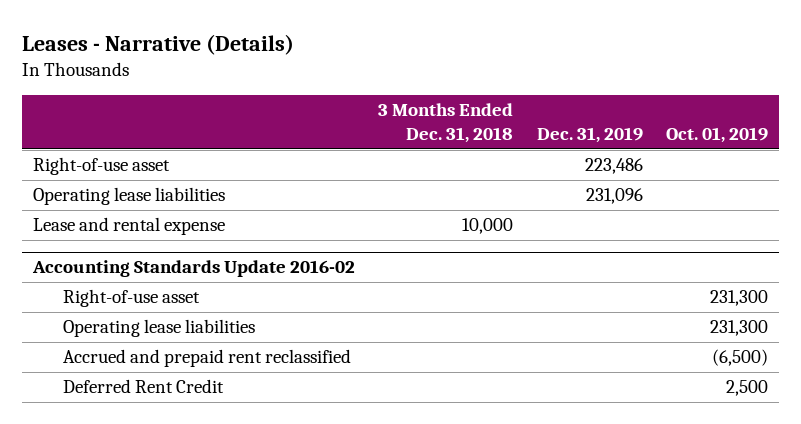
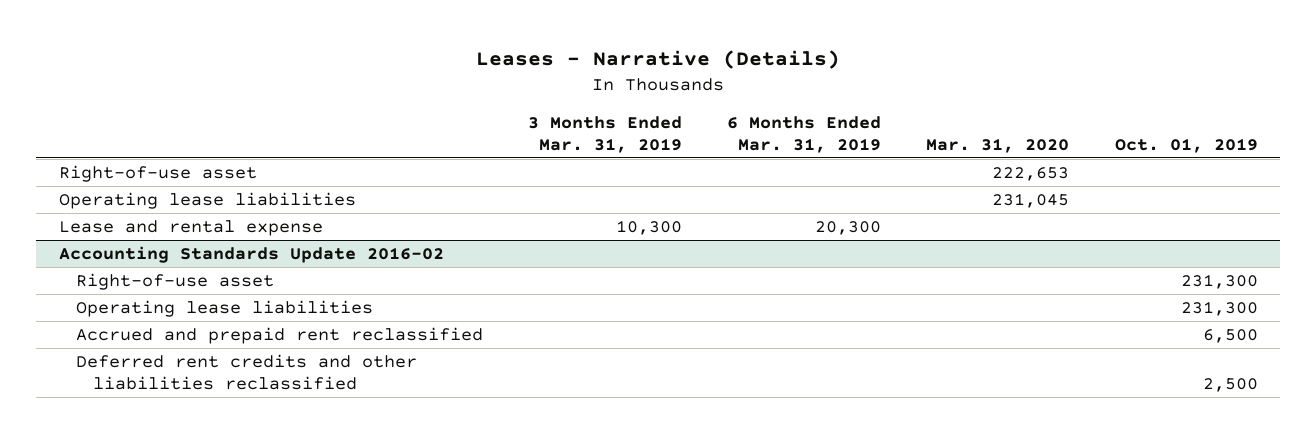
[378,102,514,144] 3 Months Ended Dec. 31, 2018 -> none
[536,127,643,144] Dec. 31, 2019 -> none
none -> [527,115,682,153] 3 Months Ended Mar. 31, 2019
none -> [727,115,882,153] 6 Months Ended Mar. 31, 2019
none -> [926,137,1070,153] Mar. 31, 2020
[711,349,768,367] (6,500) -> [1202,328,1258,343] 6,500
[62,379,224,394] Deferred Rent Credit -> [75,353,417,390] Deferred rent credits and other liabilities reclassified

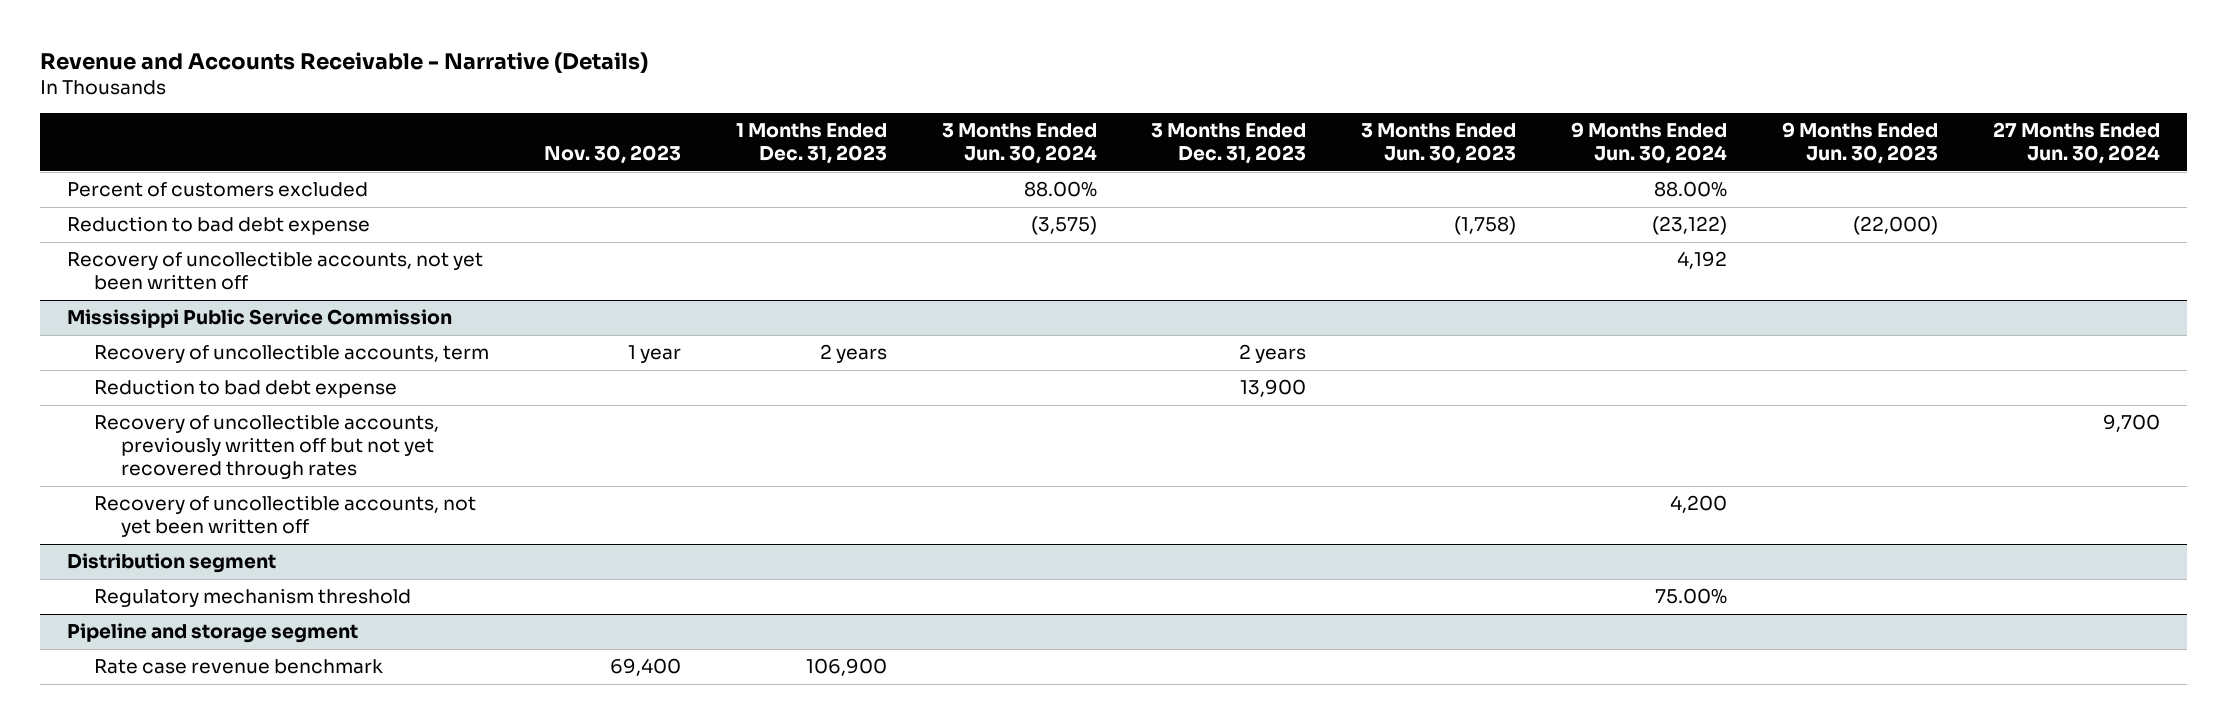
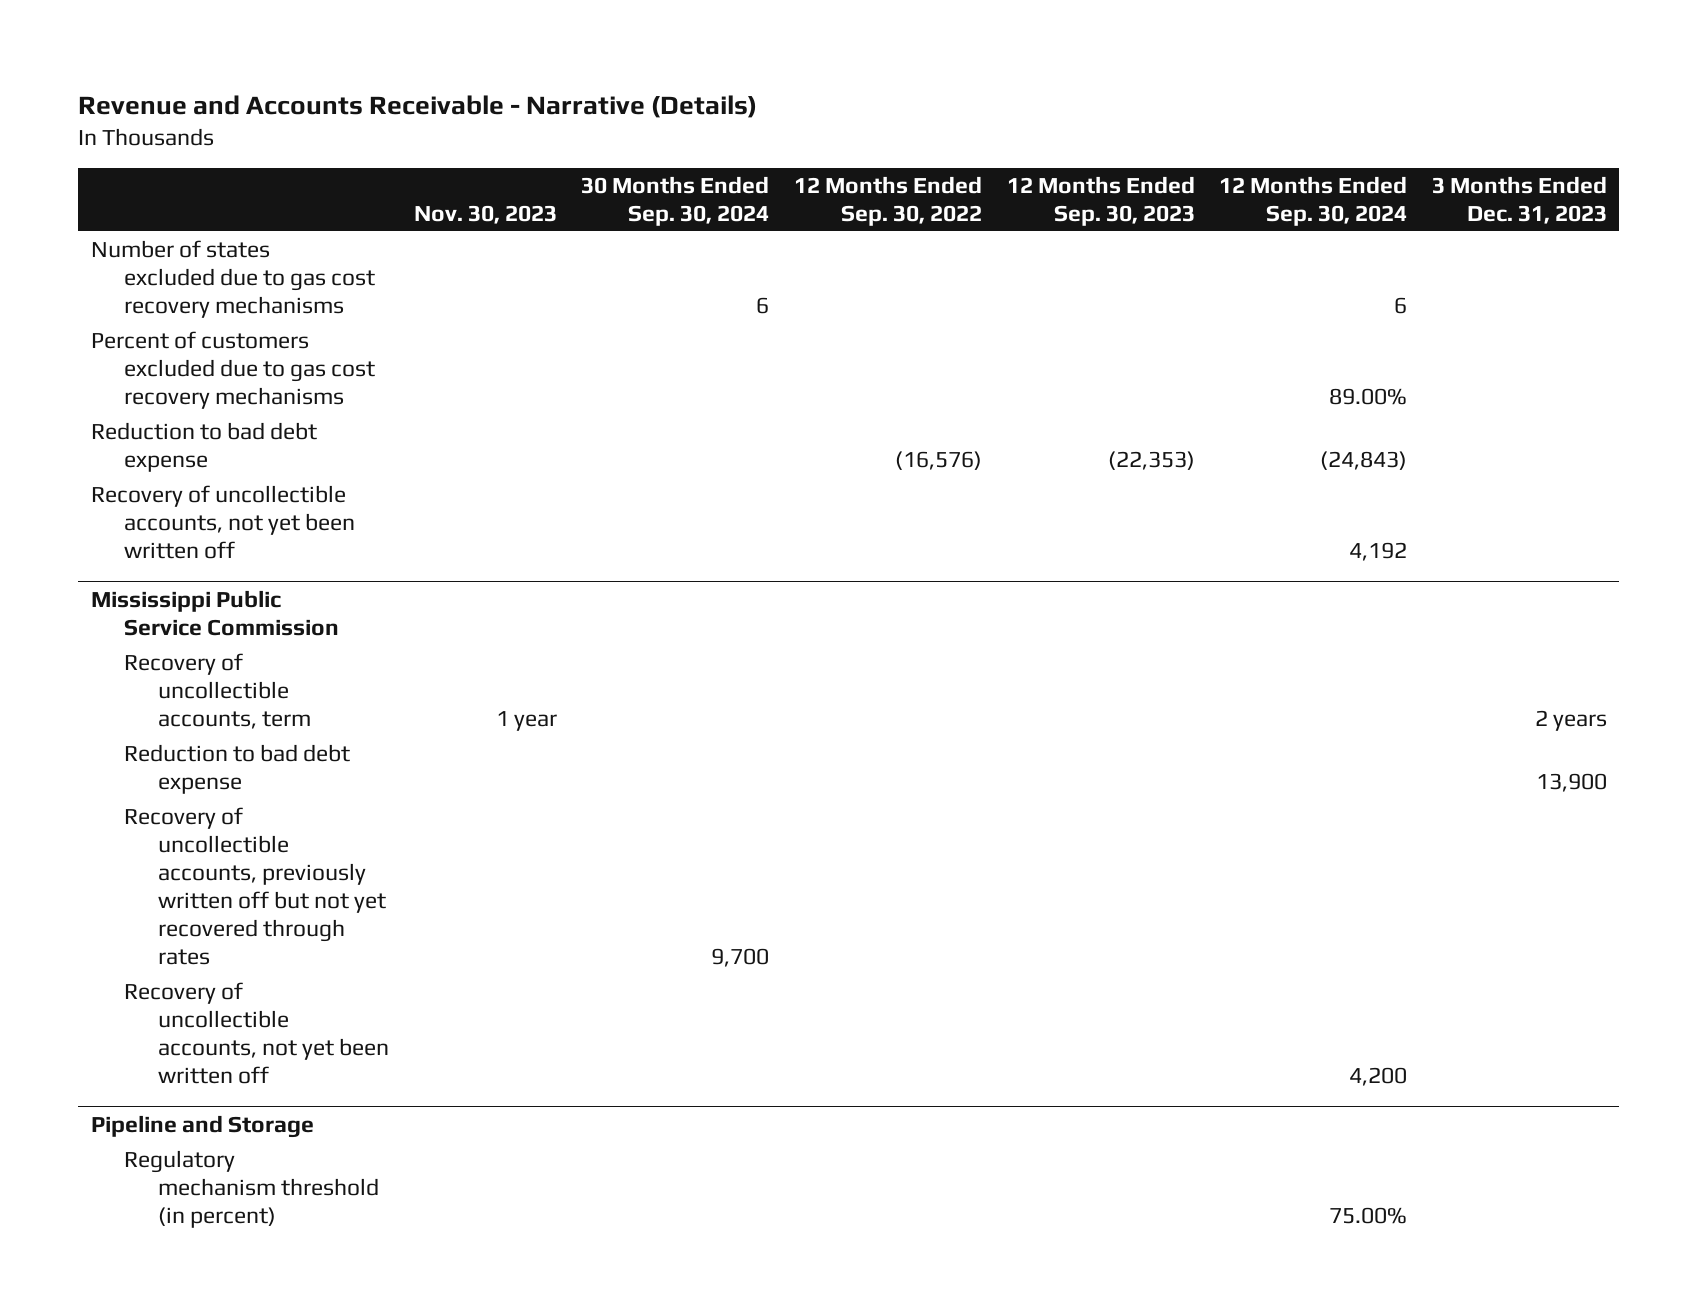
[735,123,887,165] 1 Months Ended Dec. 31, 2023 -> none
[941,123,1097,165] 3 Months Ended Jun. 30, 2024 -> none
[1361,123,1517,165] 3 Months Ended Jun. 30, 2023 -> none
[1571,122,1728,165] 9 Months Ended Jun. 30, 2024 -> none
[1782,122,1939,165] 9 Months Ended Jun. 30, 2023 -> none
[1992,122,2160,165] 27 Months Ended Jun. 30, 2024 -> none
none -> [581,175,770,226] 30 Months Ended Sep. 30, 2024
none -> [794,175,983,226] 12 Months Ended Sep. 30, 2022
none -> [1006,175,1195,226] 12 Months Ended Sep. 30, 2023
none -> [1219,175,1408,226] 12 Months Ended Sep. 30, 2024
[67,182,369,198] Percent of customers excluded -> none
none -> [90,240,376,318] Number of states excluded due to gas cost recovery mechanisms
none -> [90,331,376,409] Percent of customers excluded due to gas cost recovery mechanisms
[67,553,277,574] Distribution segment -> none
[94,588,412,608] Regulatory mechanism threshold -> none
[94,659,384,675] Rate case revenue benchmark -> none
[67,623,359,644] Pipeline and storage segment -> [90,1115,314,1139] Pipeline and Storage
none -> [124,1150,380,1228] Regulatory mechanism threshold (in percent)

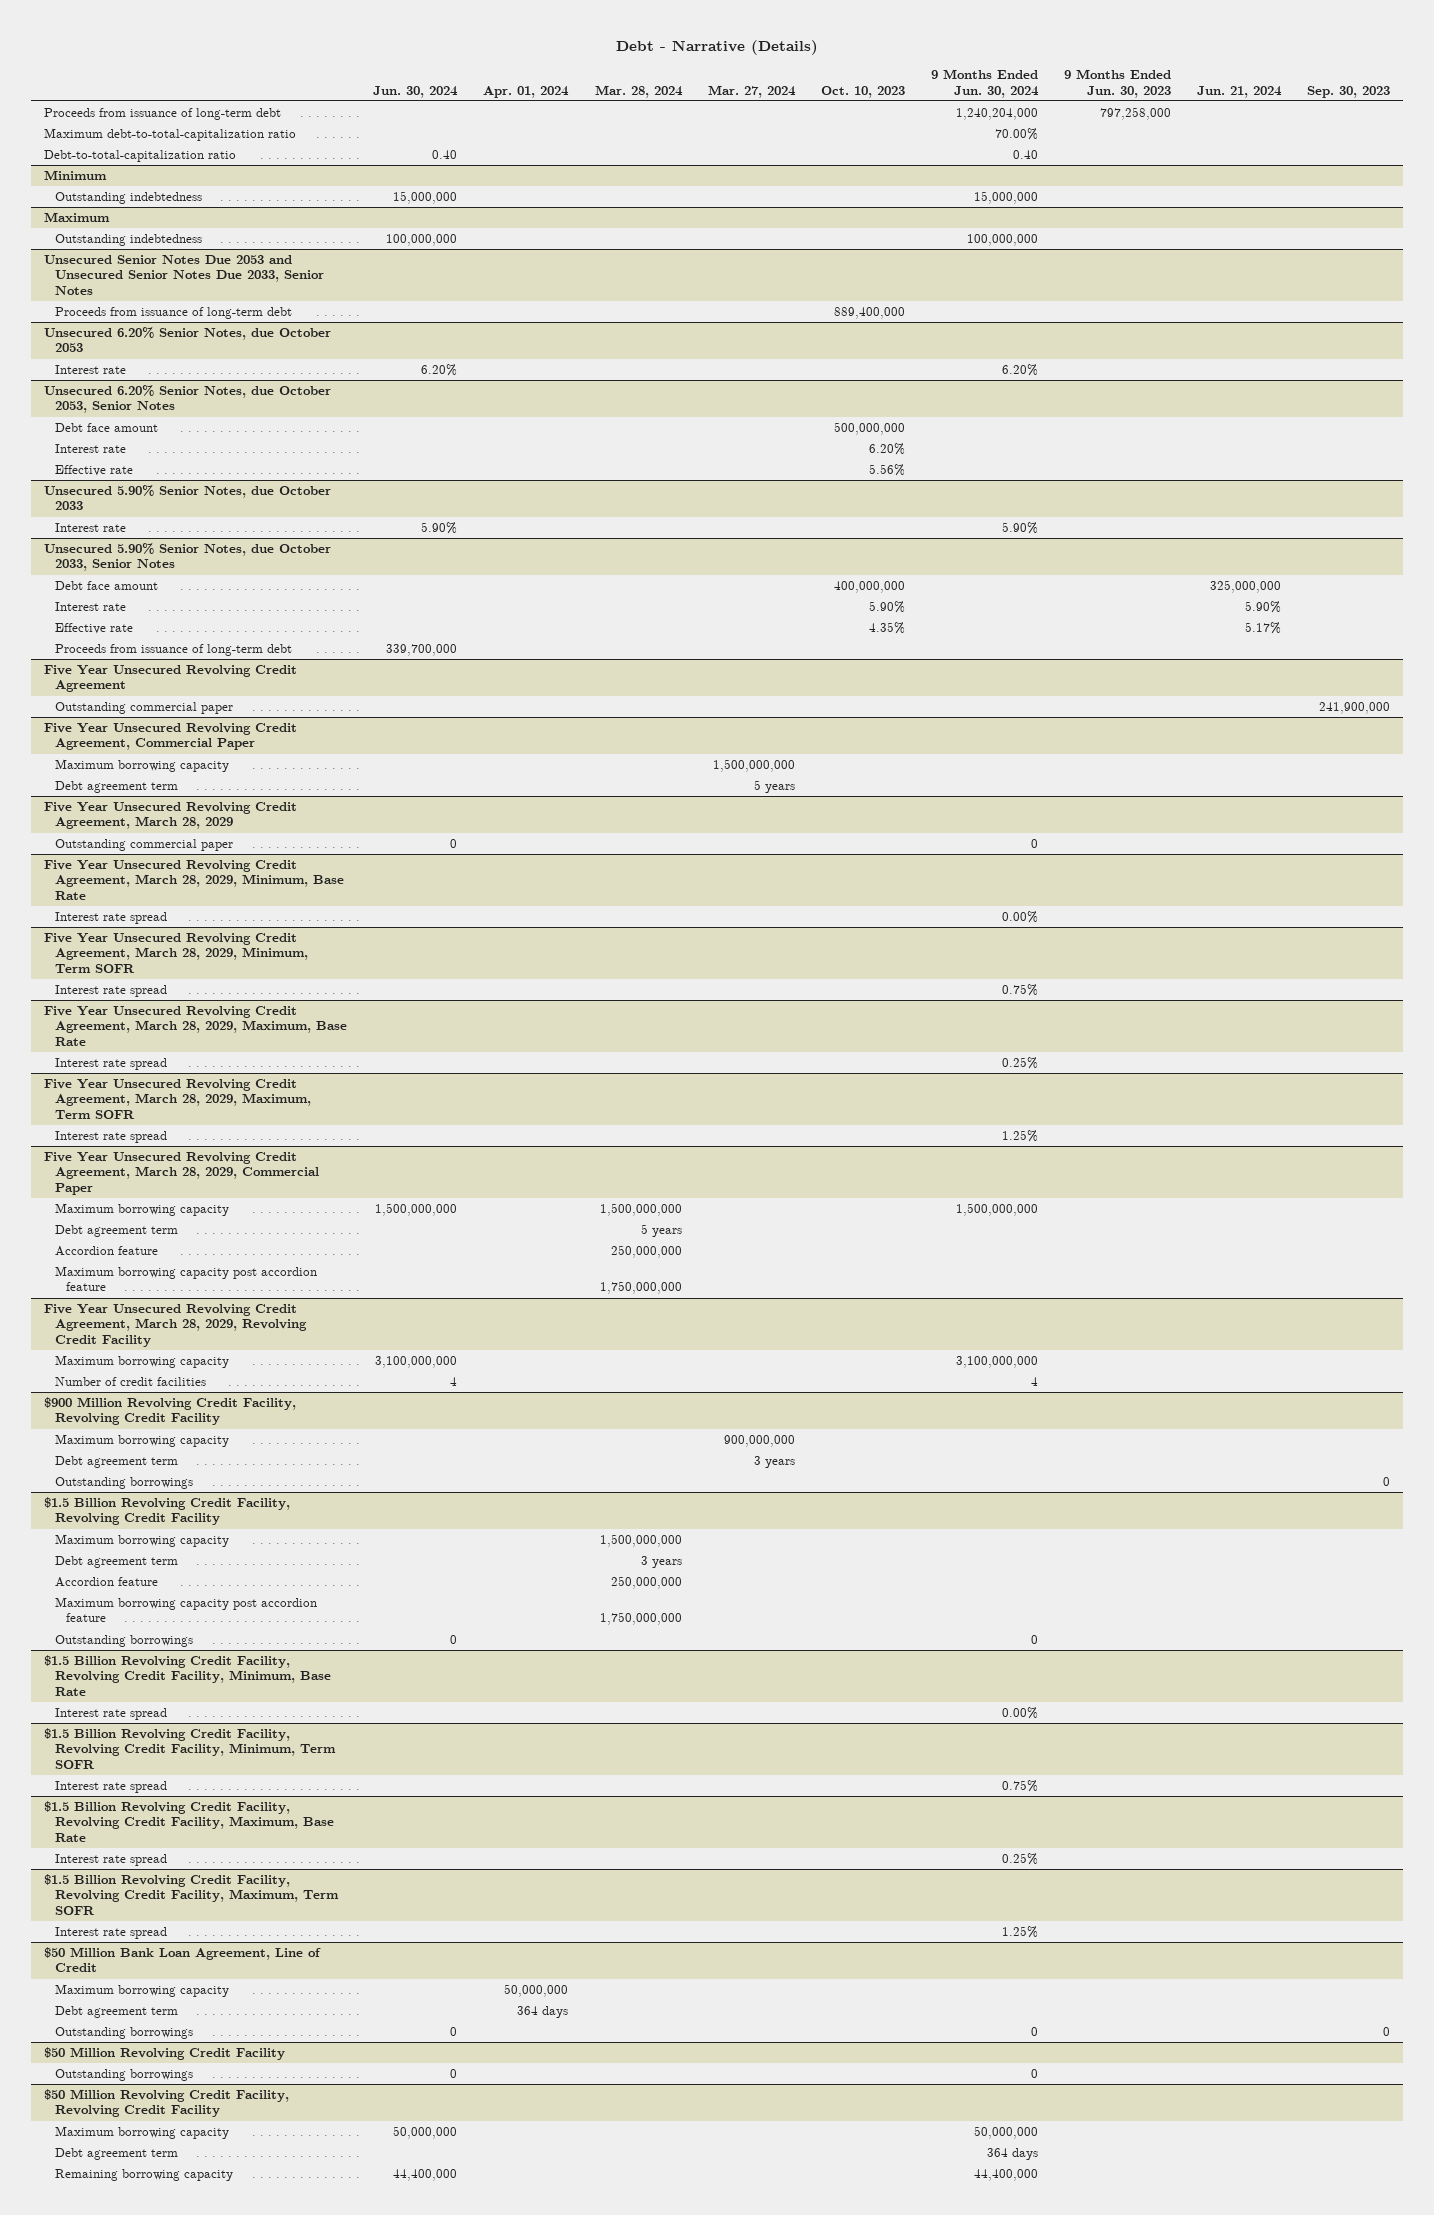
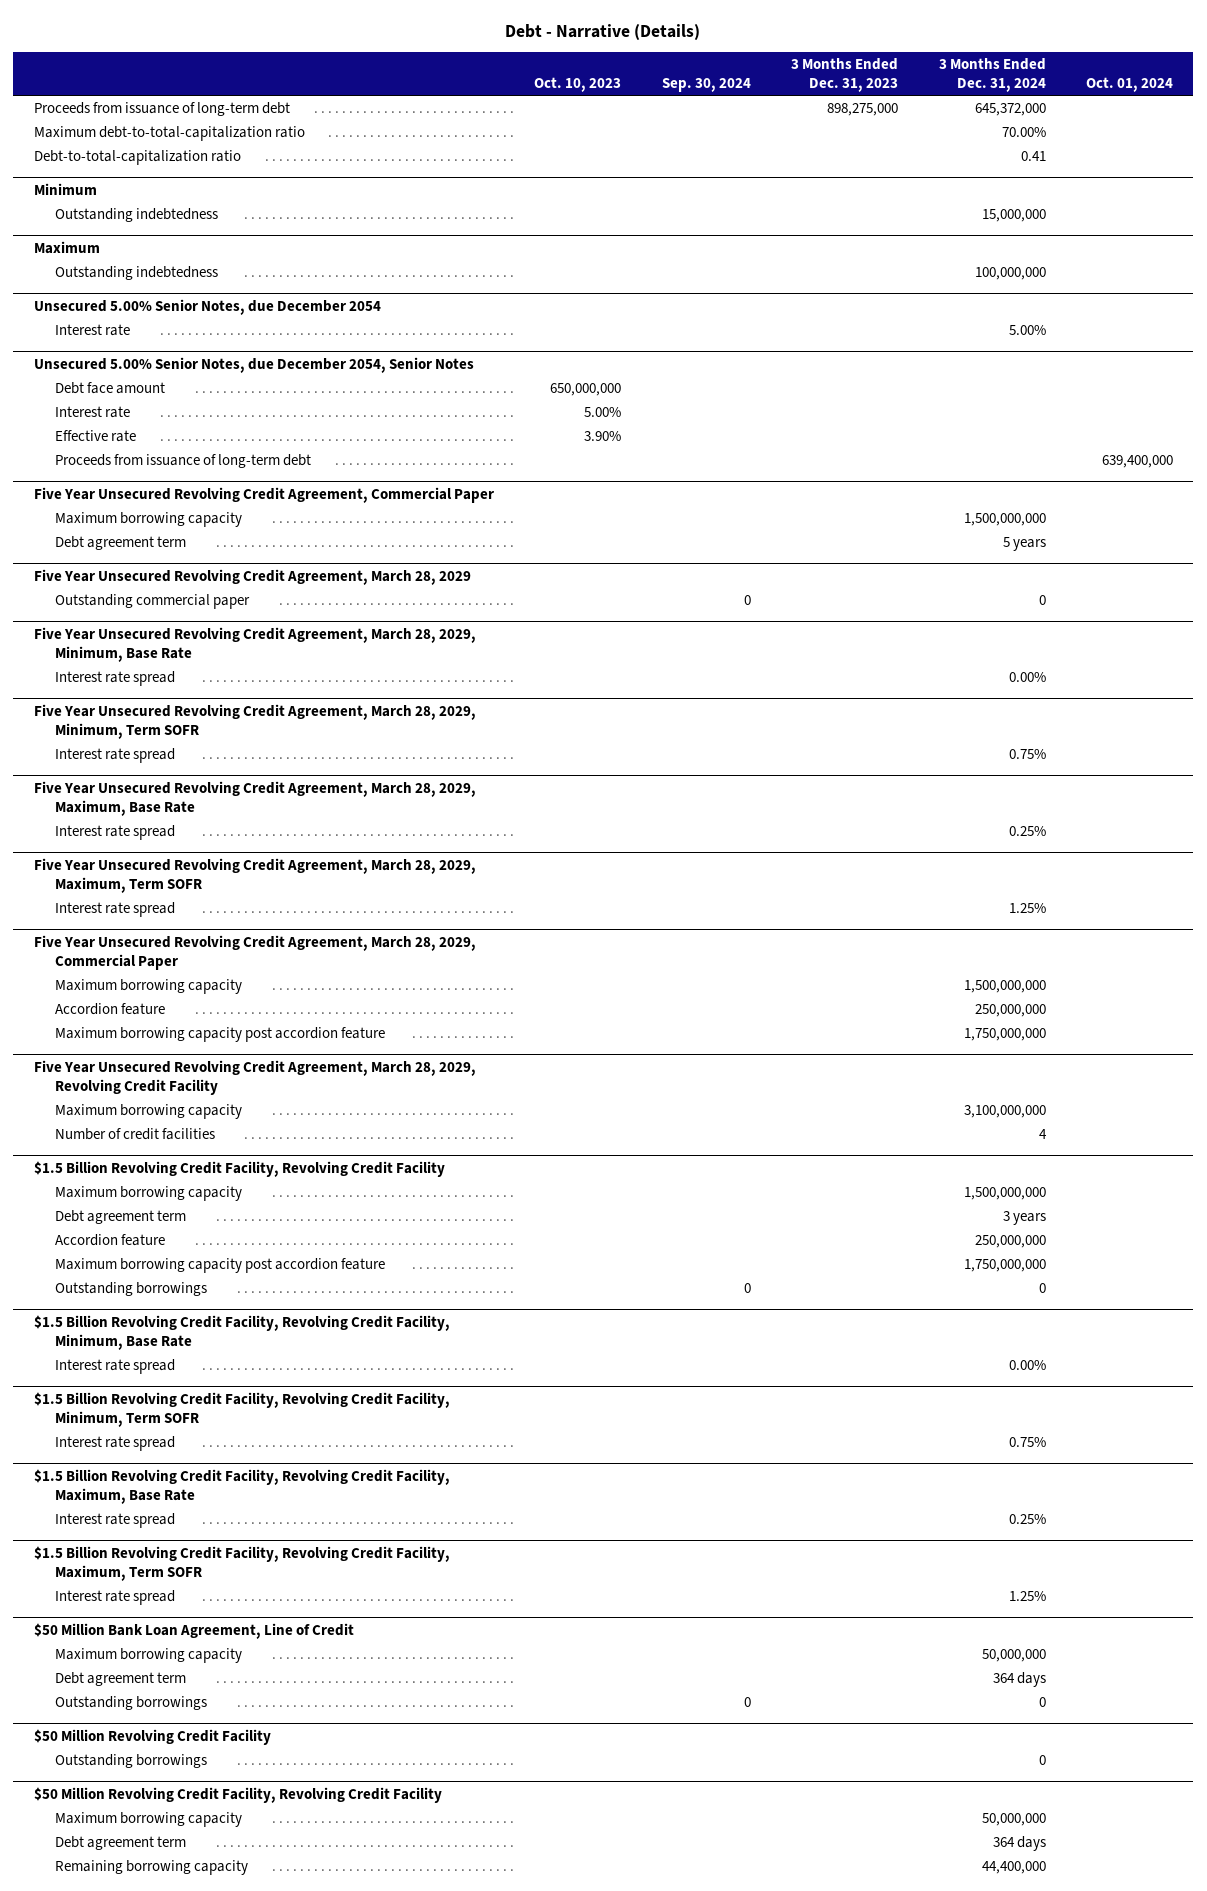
[373,85,459,98] Jun. 30, 2024 -> none
[483,85,570,98] Apr. 01, 2024 -> none
[594,84,683,98] Mar. 28, 2024 -> none
[707,84,796,98] Mar. 27, 2024 -> none
[930,69,1039,98] 9 Months Ended Jun. 30, 2024 -> none
[1064,69,1172,98] 9 Months Ended Jun. 30, 2023 -> none
[1197,85,1283,98] Jun. 21, 2024 -> none
[1307,85,1391,98] Sep. 30, 2023 -> none
none -> [661,78,751,93] Sep. 30, 2024
none -> [791,58,899,93] 3 Months Ended Dec. 31, 2023
none -> [938,58,1046,93] 3 Months Ended Dec. 31, 2024
none -> [1086,77,1174,93] Oct. 01, 2024
[43,255,325,295] Unsecured Senior Notes Due 2053 and Unsecured Senior Notes Due 2033, Senior Notes -> none
[55,307,293,320] Proceeds from issuance of long-term debt -> none
[43,327,331,353] Unsecured 6.20% Senior Notes, due October 2053 -> none
[55,365,127,375] Interest rate -> none
[43,385,331,414] Unsecured 6.20% Senior Notes, due October 2053, Senior Notes -> none
[55,423,159,433] Debt face amount -> none
[55,444,127,454] Interest rate -> none
[55,465,134,477] Effective rate -> none
[43,485,331,511] Unsecured 5.90% Senior Notes, due October 2033 -> none
[55,523,127,533] Interest rate -> none
[43,543,331,572] Unsecured 5.90% Senior Notes, due October 2033, Senior Notes -> none
[55,581,159,591] Debt face amount -> none
[55,602,127,612] Interest rate -> none
[55,623,134,635] Effective rate -> none
[55,644,293,657] Proceeds from issuance of long-term debt -> none
[43,665,297,693] Five Year Unsecured Revolving Credit Agreement -> none
[55,702,234,715] Outstanding commercial paper -> none
none -> [33,298,381,315] Unsecured 5.00% Senior Notes, due December 2054
none -> [54,324,130,337] Interest rate
none -> [33,356,474,373] Unsecured 5.00% Senior Notes, due December 2054, Senior Notes
none -> [54,382,165,395] Debt face amount
none -> [54,406,130,419] Interest rate
none -> [54,430,136,443] Effective rate
none -> [54,454,311,469] Proceeds from issuance of long-term debt
[55,1225,179,1238] Debt agreement term -> none
[43,1397,296,1426] $900 Million Revolving Credit Facility, Revolving Credit Facility -> none
[55,1434,230,1448] Maximum borrowing capacity -> none
[55,1456,179,1469] Debt agreement term -> none
[55,1477,194,1490] Outstanding borrowings -> none

